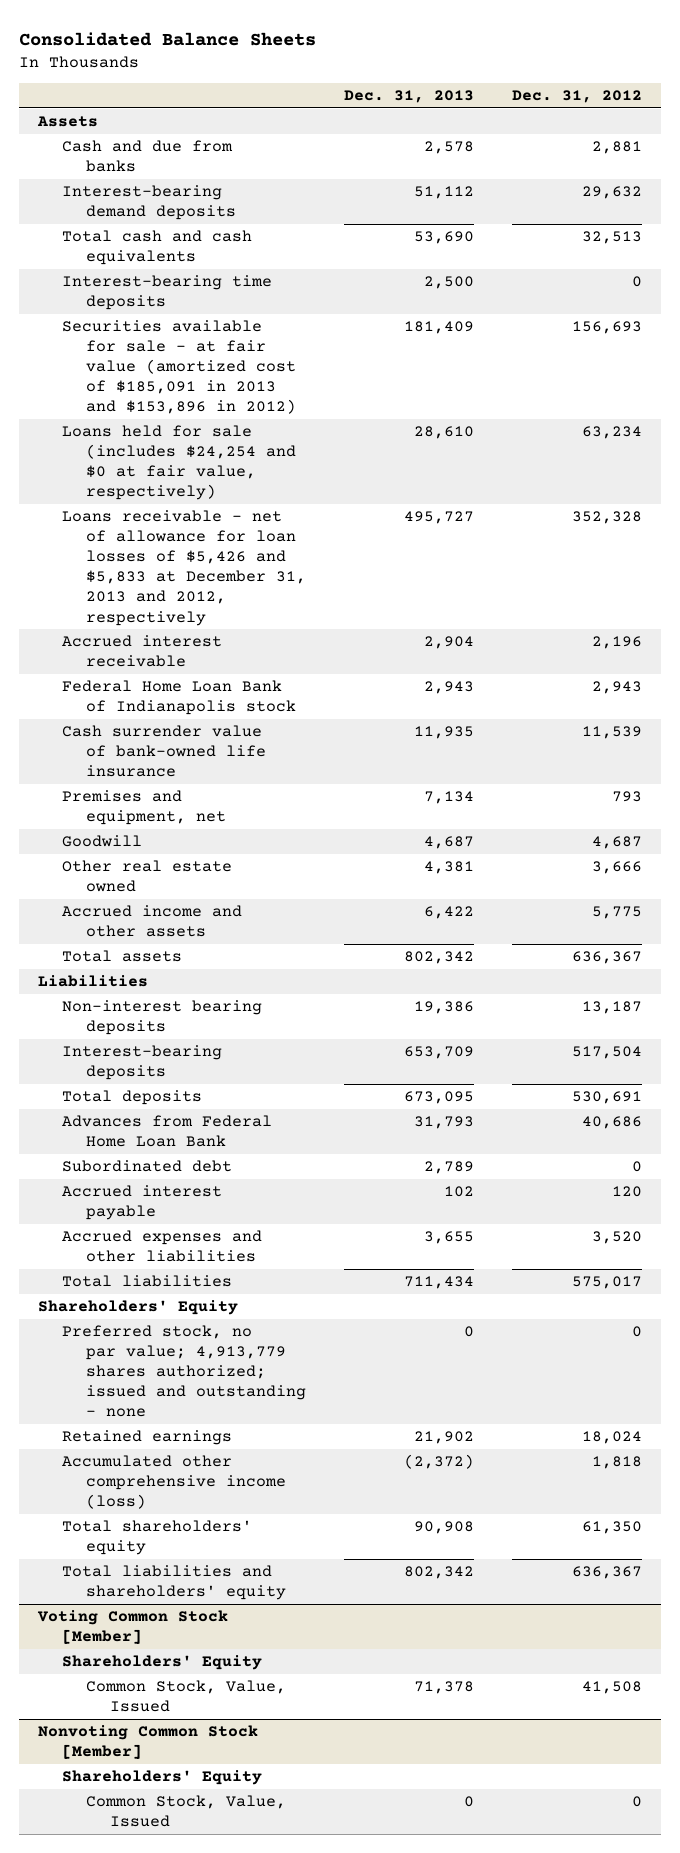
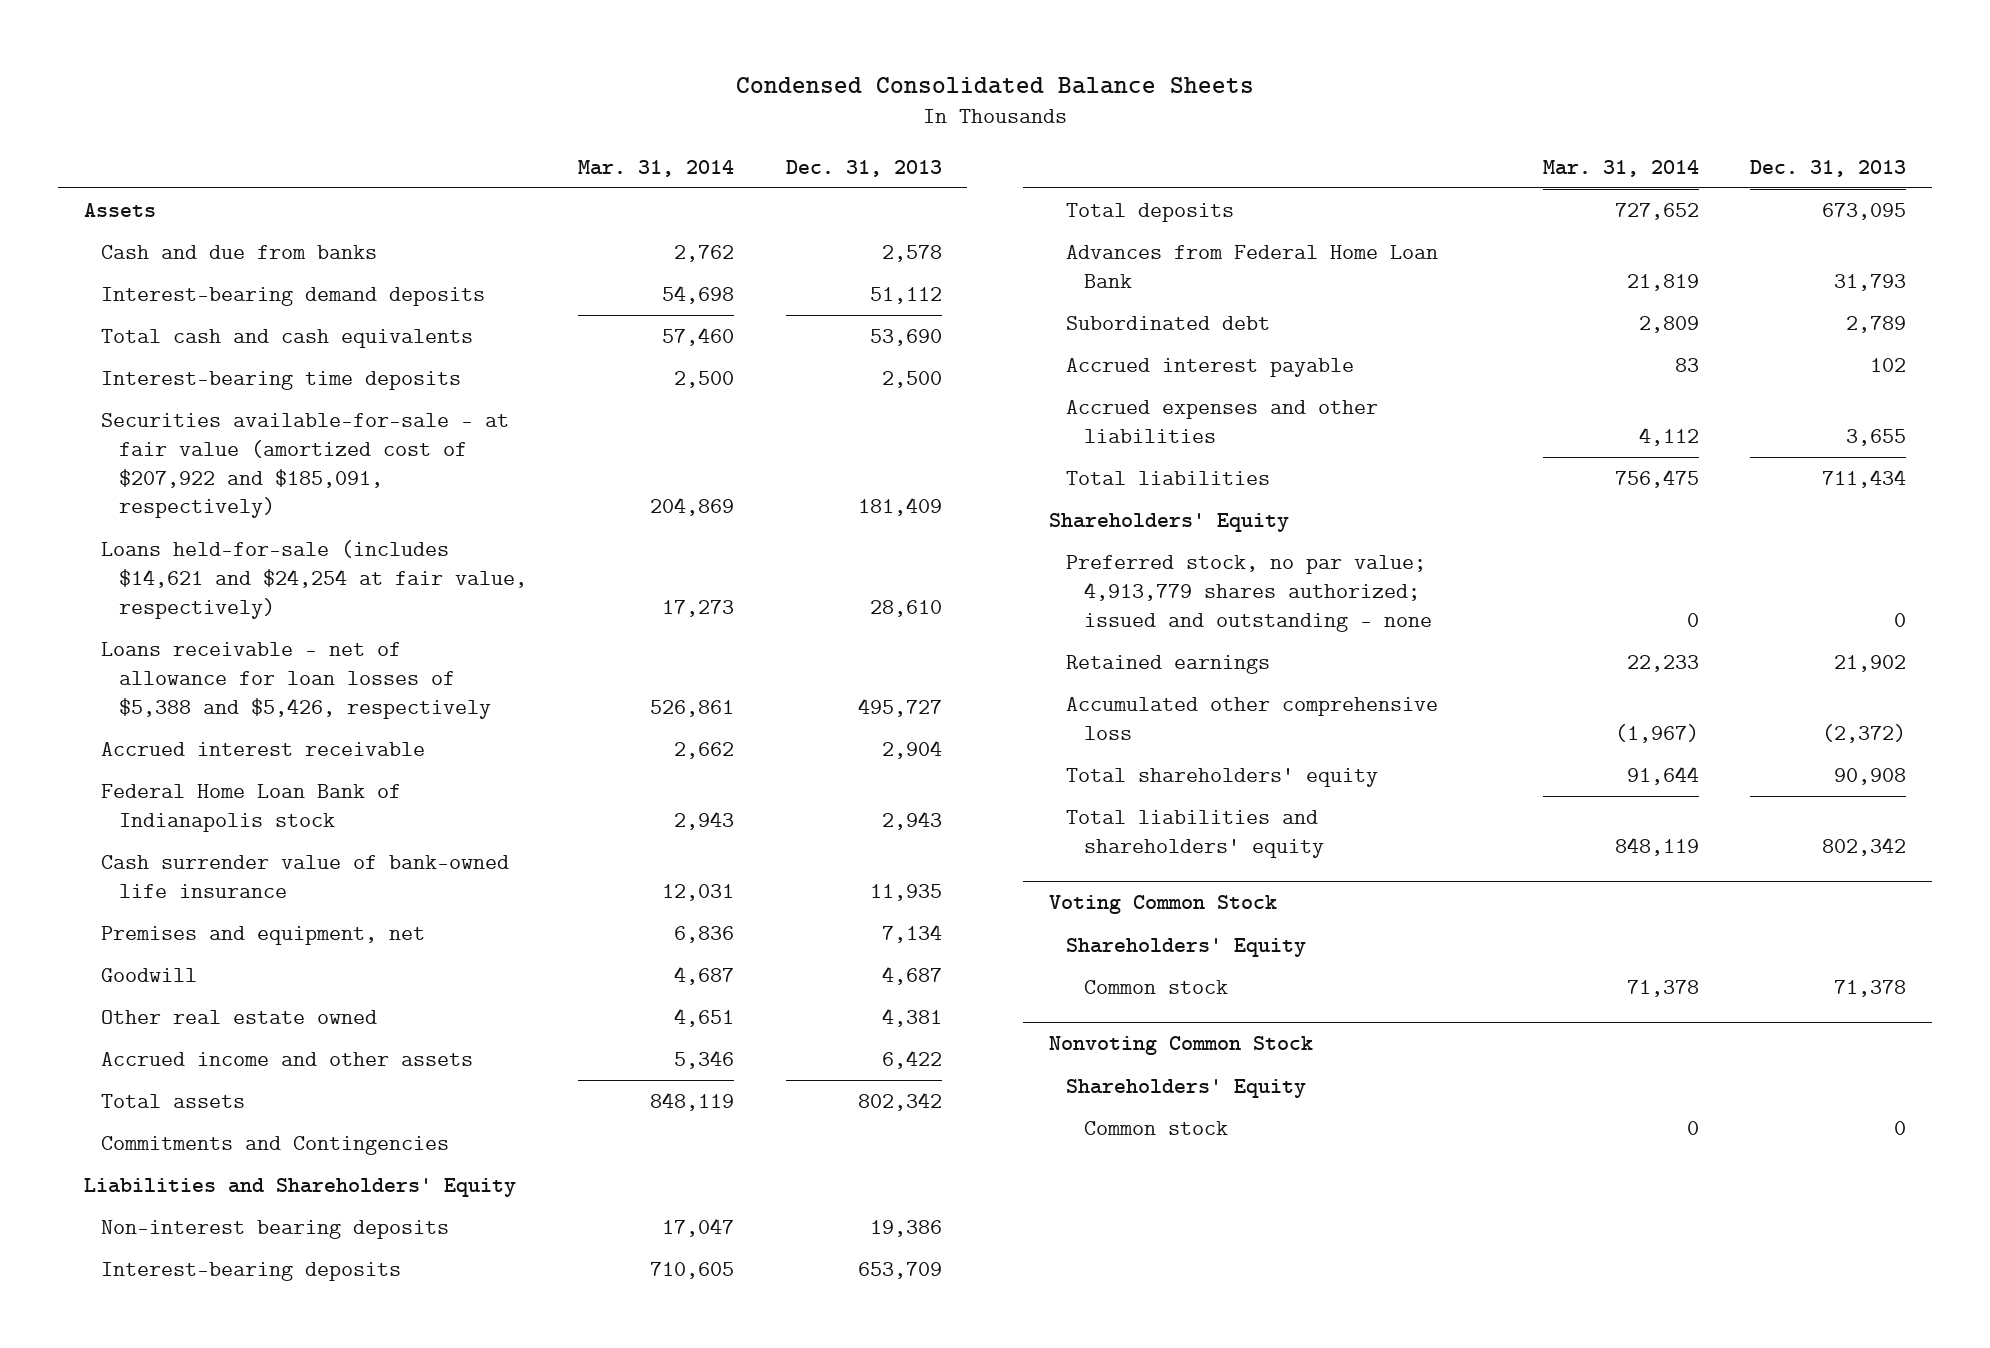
[19,31,317,46] Consolidated Balance Sheets -> [736,77,1255,95] Condensed Consolidated Balance Sheets
[511,90,642,104] Dec. 31, 2012 -> none
none -> [578,159,735,177] Mar. 31, 2014
[62,320,297,415] Securities available for sale - at fair value (amortized cost of $185,091 in 2013 and $153,896 in 2012) -> [101,412,510,519] Securities available-for-sale - at fair value (amortized cost of $207,922 and $185,091, respectively)
[62,425,297,501] Loans held for sale (includes $24,254 and $0 at fair value, respectively) -> [101,539,527,619] Loans held-for-sale (includes $14,621 and $24,254 at fair value, respectively)
[62,510,307,626] Loans receivable - net of allowance for loan losses of $5,426 and $5,833 at December 31, 2013 and 2012, respectively -> [101,641,491,719] Loans receivable - net of allowance for loan losses of $5,388 and $5,426, respectively
[37,975,148,988] Liabilities -> none
none -> [101,1135,450,1155] Commitments and Contingencies
none -> [84,1177,517,1197] Liabilities and Shareholders' Equity
[62,1455,287,1510] Accumulated other comprehensive income (loss) -> [1066,696,1439,740] Accumulated other comprehensive loss
[36,1610,228,1645] Voting Common Stock [Member] -> [1048,895,1277,915] Voting Common Stock
[86,1680,287,1713] Common Stock, Value, Issued -> [1083,979,1228,994] Common stock
[37,1725,258,1760] Nonvoting Common Stock [Member] -> [1048,1036,1313,1056] Nonvoting Common Stock
[86,1795,287,1828] Common Stock, Value, Issued -> [1083,1120,1228,1135] Common stock

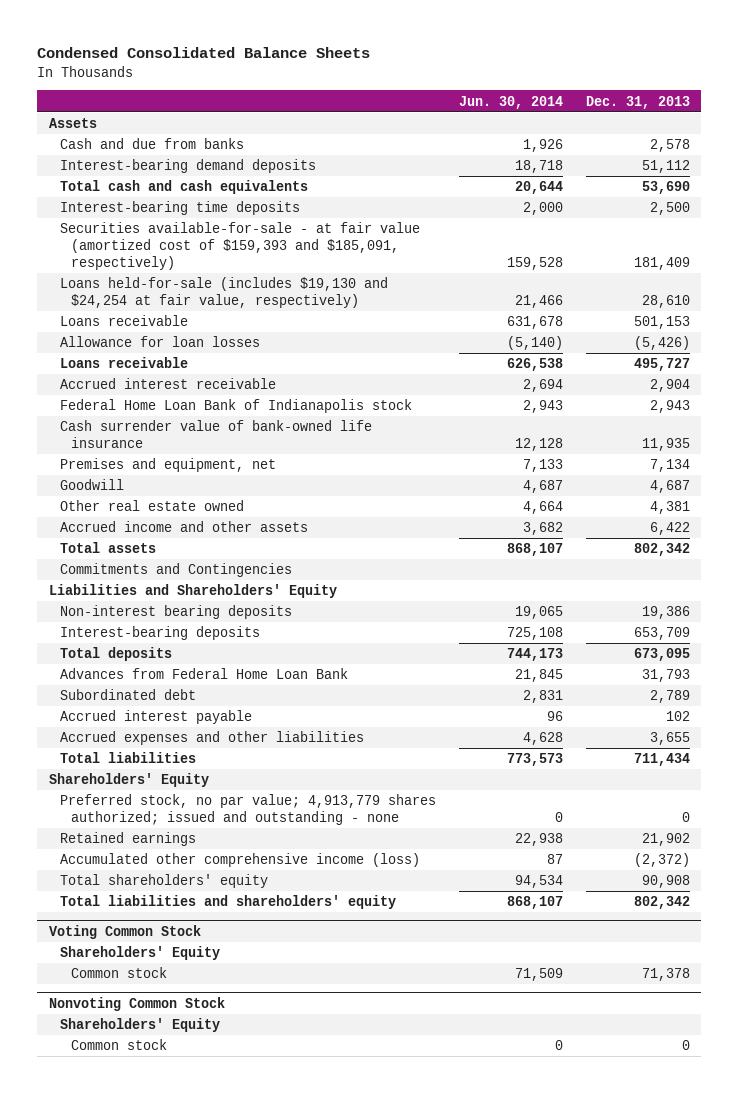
[578,159,735,177] Mar. 31, 2014 -> none
none -> [458,95,563,109] Jun. 30, 2014
[101,412,510,519] Securities available-for-sale - at fair value (amortized cost of $207,922 and $185,091, respectively) -> [59,222,420,271] Securities available-for-sale - at fair value (amortized cost of $159,393 and $185,091, respectively)
[101,539,527,619] Loans held-for-sale (includes $14,621 and $24,254 at fair value, respectively) -> [59,277,388,309] Loans held-for-sale (includes $19,130 and $24,254 at fair value, respectively)
none -> [59,315,188,327] Loans receivable
none -> [59,336,260,348] Allowance for loan losses
[101,641,491,719] Loans receivable - net of allowance for loan losses of $5,388 and $5,426, respectively -> [59,357,188,369] Loans receivable
[1066,696,1439,740] Accumulated other comprehensive loss -> [59,853,420,868] Accumulated other comprehensive income (loss)

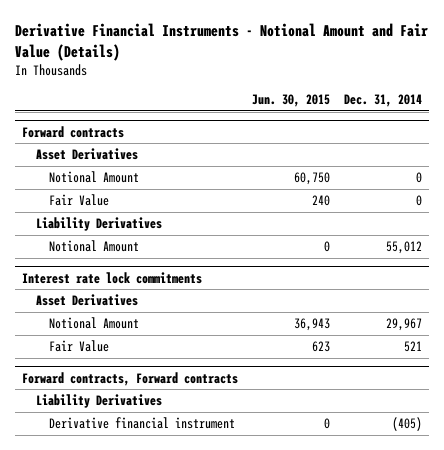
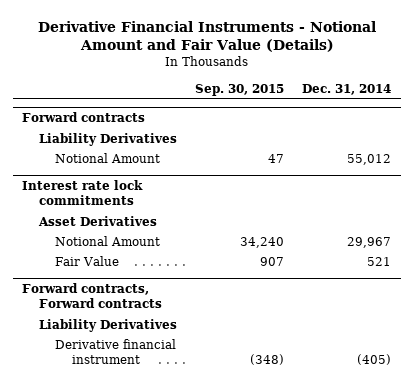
[252,94,331,108] Jun. 30, 2015 -> none
none -> [195,83,285,96] Sep. 30, 2015
[35,148,138,161] Asset Derivatives -> none
[48,171,139,184] Notional Amount -> none
[48,194,109,207] Fair Value -> none

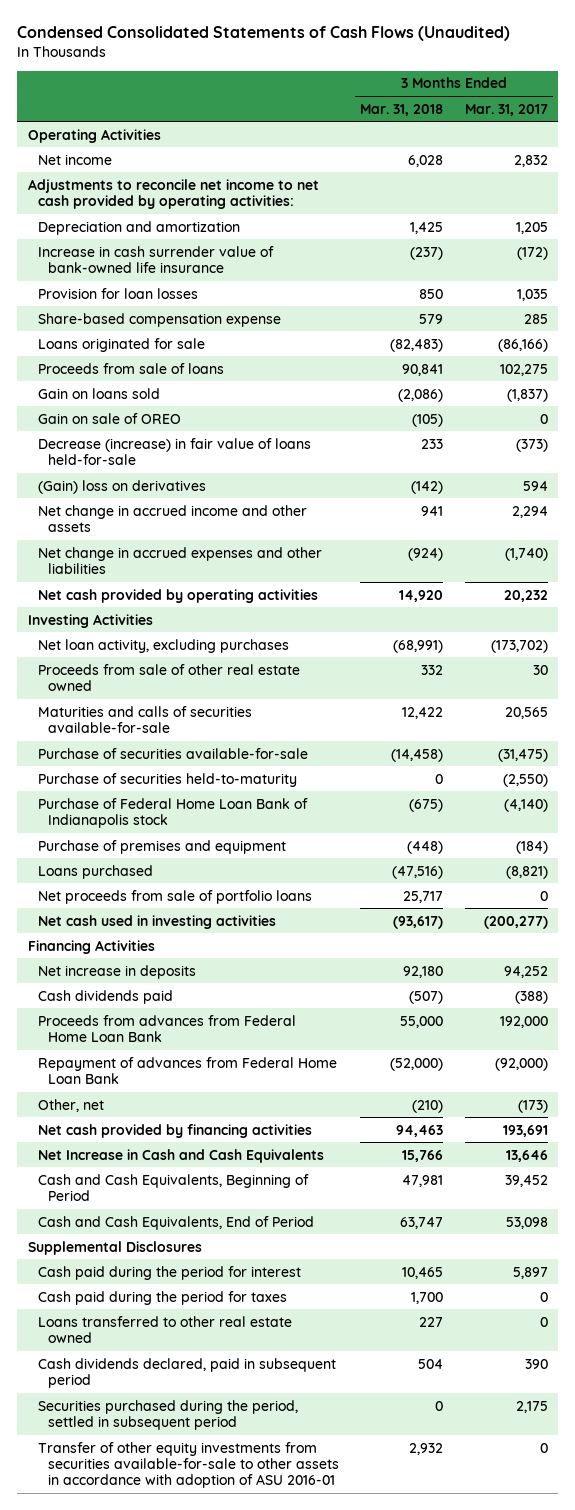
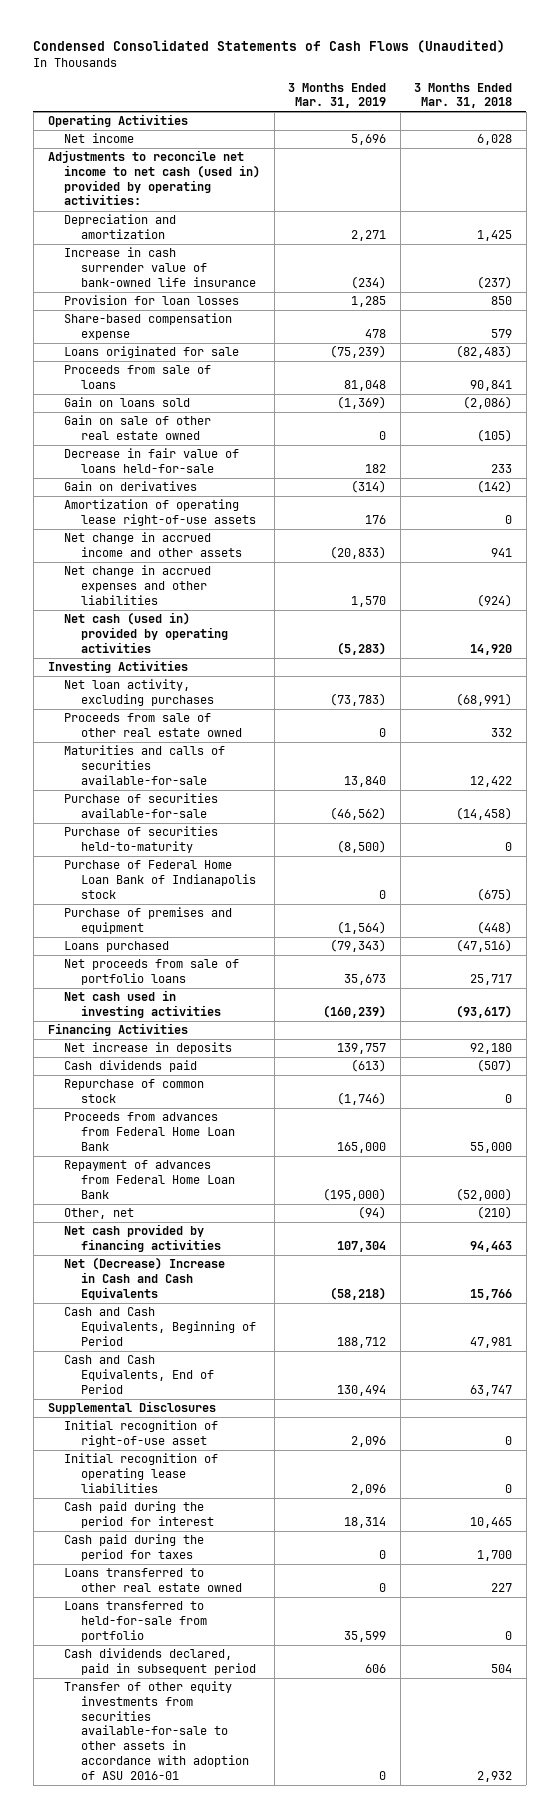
[464,103,548,116] Mar. 31, 2017 -> none
none -> [288,82,387,109] 3 Months Ended Mar. 31, 2019
[27,178,319,209] Adjustments to reconcile net income to net cash provided by operating activities: -> [47,150,261,206] Adjustments to reconcile net income to net cash (used in) provided by operating activities:
[37,412,181,424] Gain on sale of OREO -> [64,415,212,441] Gain on sale of other real estate owned
[37,437,311,465] Decrease (increase) in fair value of loans held-for-sale -> [64,448,240,474] Decrease in fair value of loans held-for-sale
[37,479,206,494] (Gain) loss on derivatives -> [64,481,198,492] Gain on derivatives
none -> [64,499,256,527] Amortization of operating lease right-of-use assets
[37,588,318,603] Net cash provided by operating activities -> [64,612,228,653] Net cash (used in) provided by operating activities
none -> [64,1079,205,1104] Repurchase of common stock
[37,1148,324,1163] Net Increase in Cash and Cash Equivalents -> [64,1257,226,1300] Net (Decrease) Increase in Cash and Cash Equivalents
none -> [64,1420,219,1448] Initial recognition of right-of-use asset
none -> [64,1453,219,1493] Initial recognition of operating lease liabilities
none -> [64,1601,207,1642] Loans transferred to held-for-sale from portfolio
[37,1399,298,1430] Securities purchased during the period, settled in subsequent period -> none

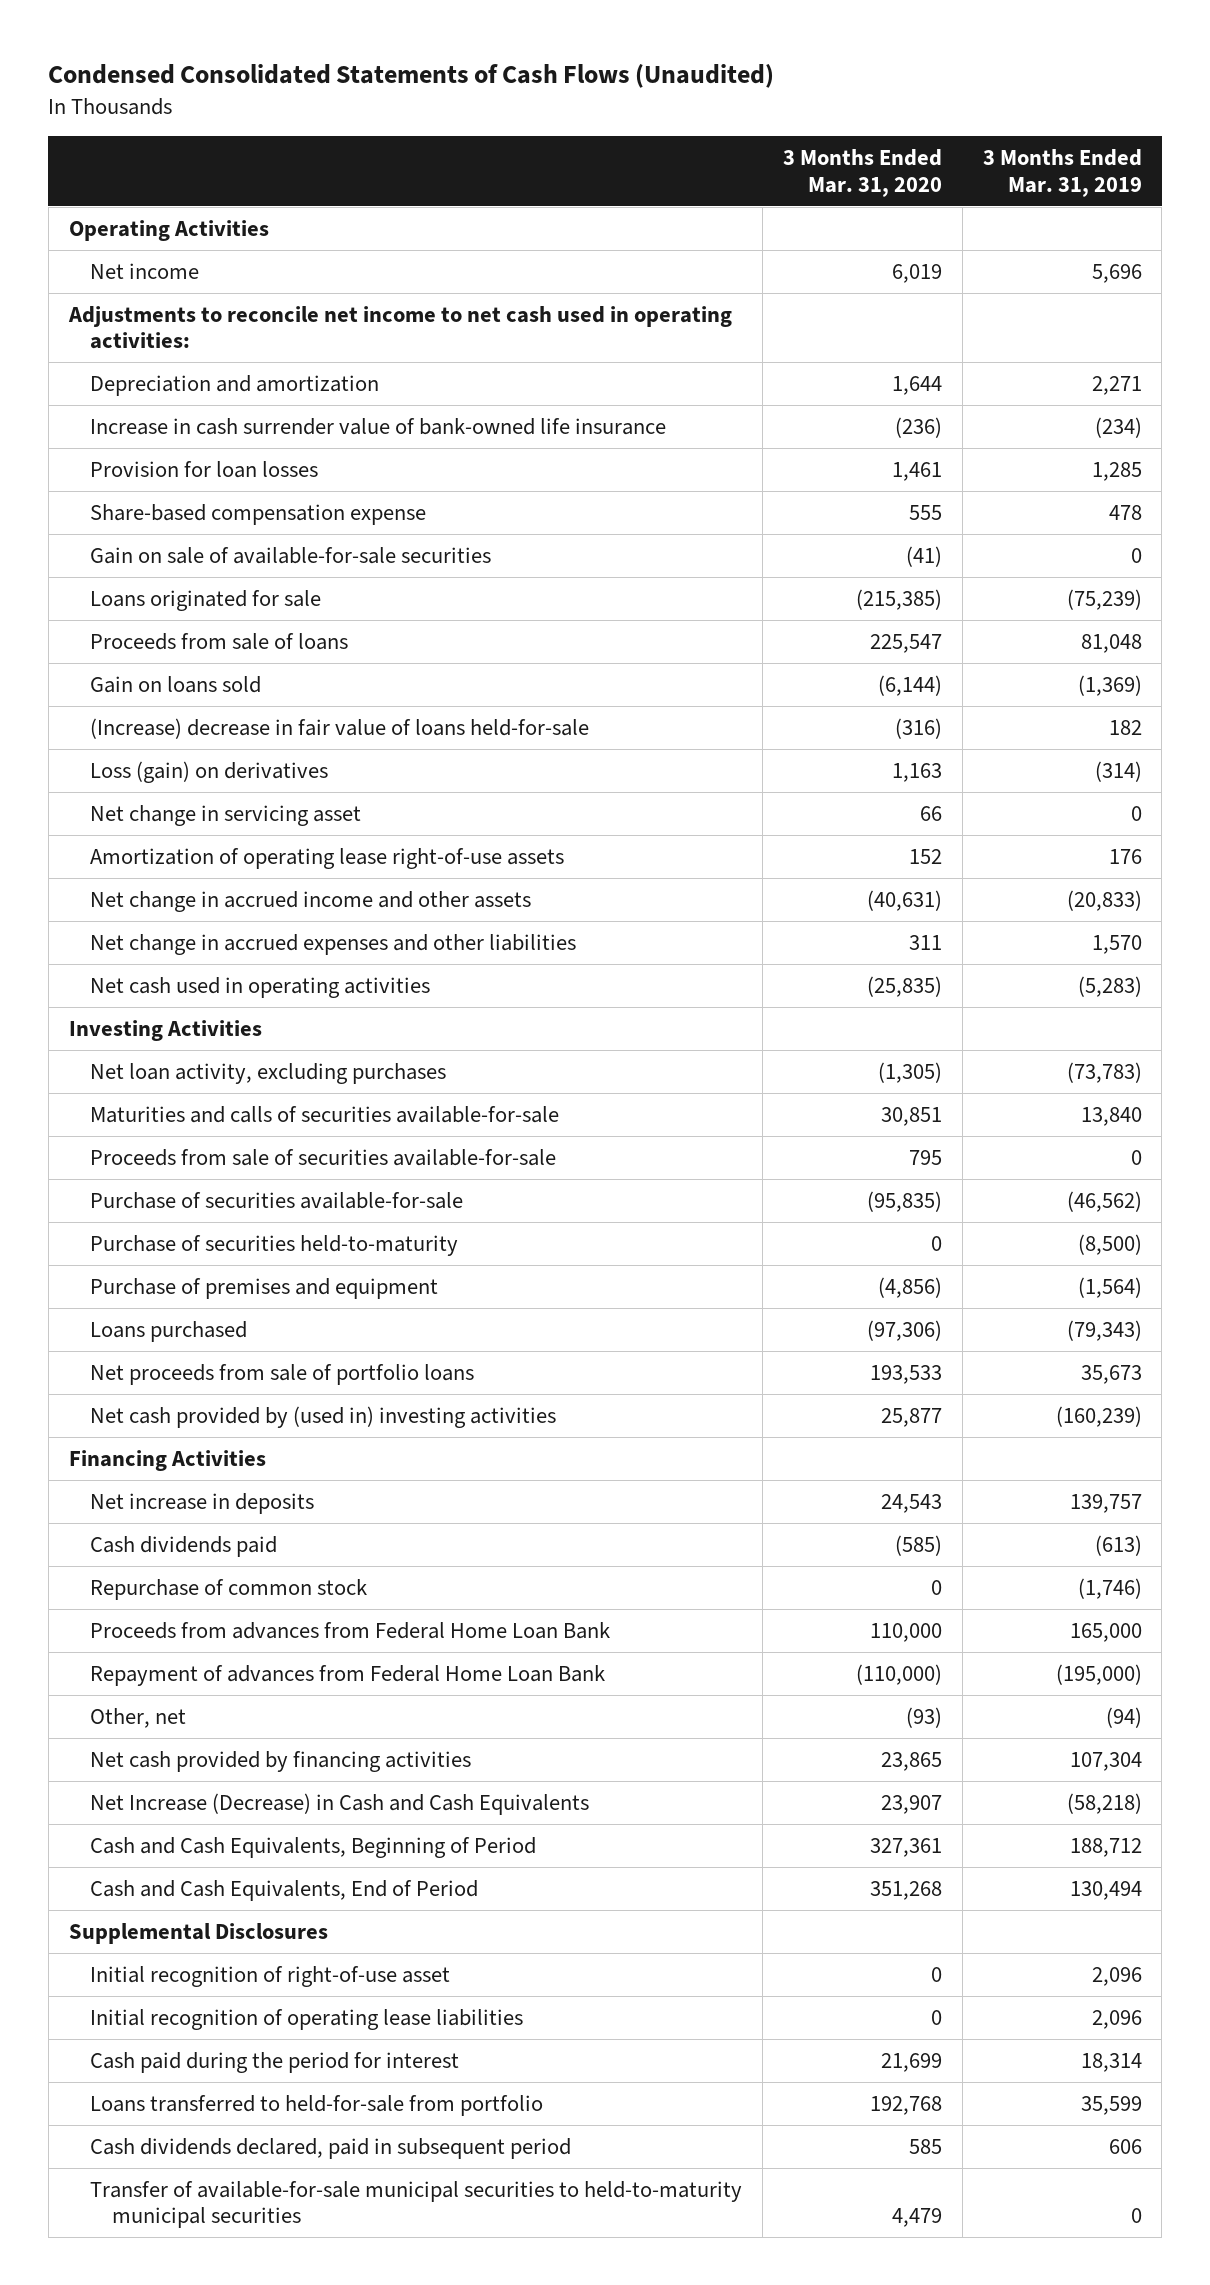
[414,82,513,109] 3 Months Ended Mar. 31, 2018 -> none
none -> [783,149,943,197] 3 Months Ended Mar. 31, 2020
[47,150,261,206] Adjustments to reconcile net income to net cash (used in) provided by operating activities: -> [67,305,732,350] Adjustments to reconcile net income to net cash used in operating activities:
none -> [90,546,492,564] Gain on sale of available-for-sale securities
[64,415,212,441] Gain on sale of other real estate owned -> none
[64,448,240,474] Decrease in fair value of loans held-for-sale -> [90,717,590,739] (Increase) decrease in fair value of loans held-for-sale
[64,481,198,492] Gain on derivatives -> [90,760,329,783] Loss (gain) on derivatives
none -> [90,804,362,826] Net change in servicing asset
[64,612,228,653] Net cash (used in) provided by operating activities -> [90,976,431,998] Net cash used in operating activities
[64,713,242,738] Proceeds from sale of other real estate owned -> none
none -> [90,1148,557,1166] Proceeds from sale of securities available-for-sale
[64,860,256,899] Purchase of Federal Home Loan Bank of Indianapolis stock -> none
[64,990,221,1019] Net cash used in investing activities -> [90,1405,557,1428] Net cash provided by (used in) investing activities
[64,1257,226,1300] Net (Decrease) Increase in Cash and Cash Equivalents -> [90,1792,590,1815] Net Increase (Decrease) in Cash and Cash Equivalents
[64,1534,205,1562] Cash paid during the period for taxes -> none
[64,1568,242,1593] Loans transferred to other real estate owned -> none
[64,1681,249,1780] Transfer of other equity investments from securities available-for-sale to other assets in accordance with adoption of ASU 2016-01 -> [90,2180,743,2229] Transfer of available-for-sale municipal securities to held-to-maturity municipal securities

